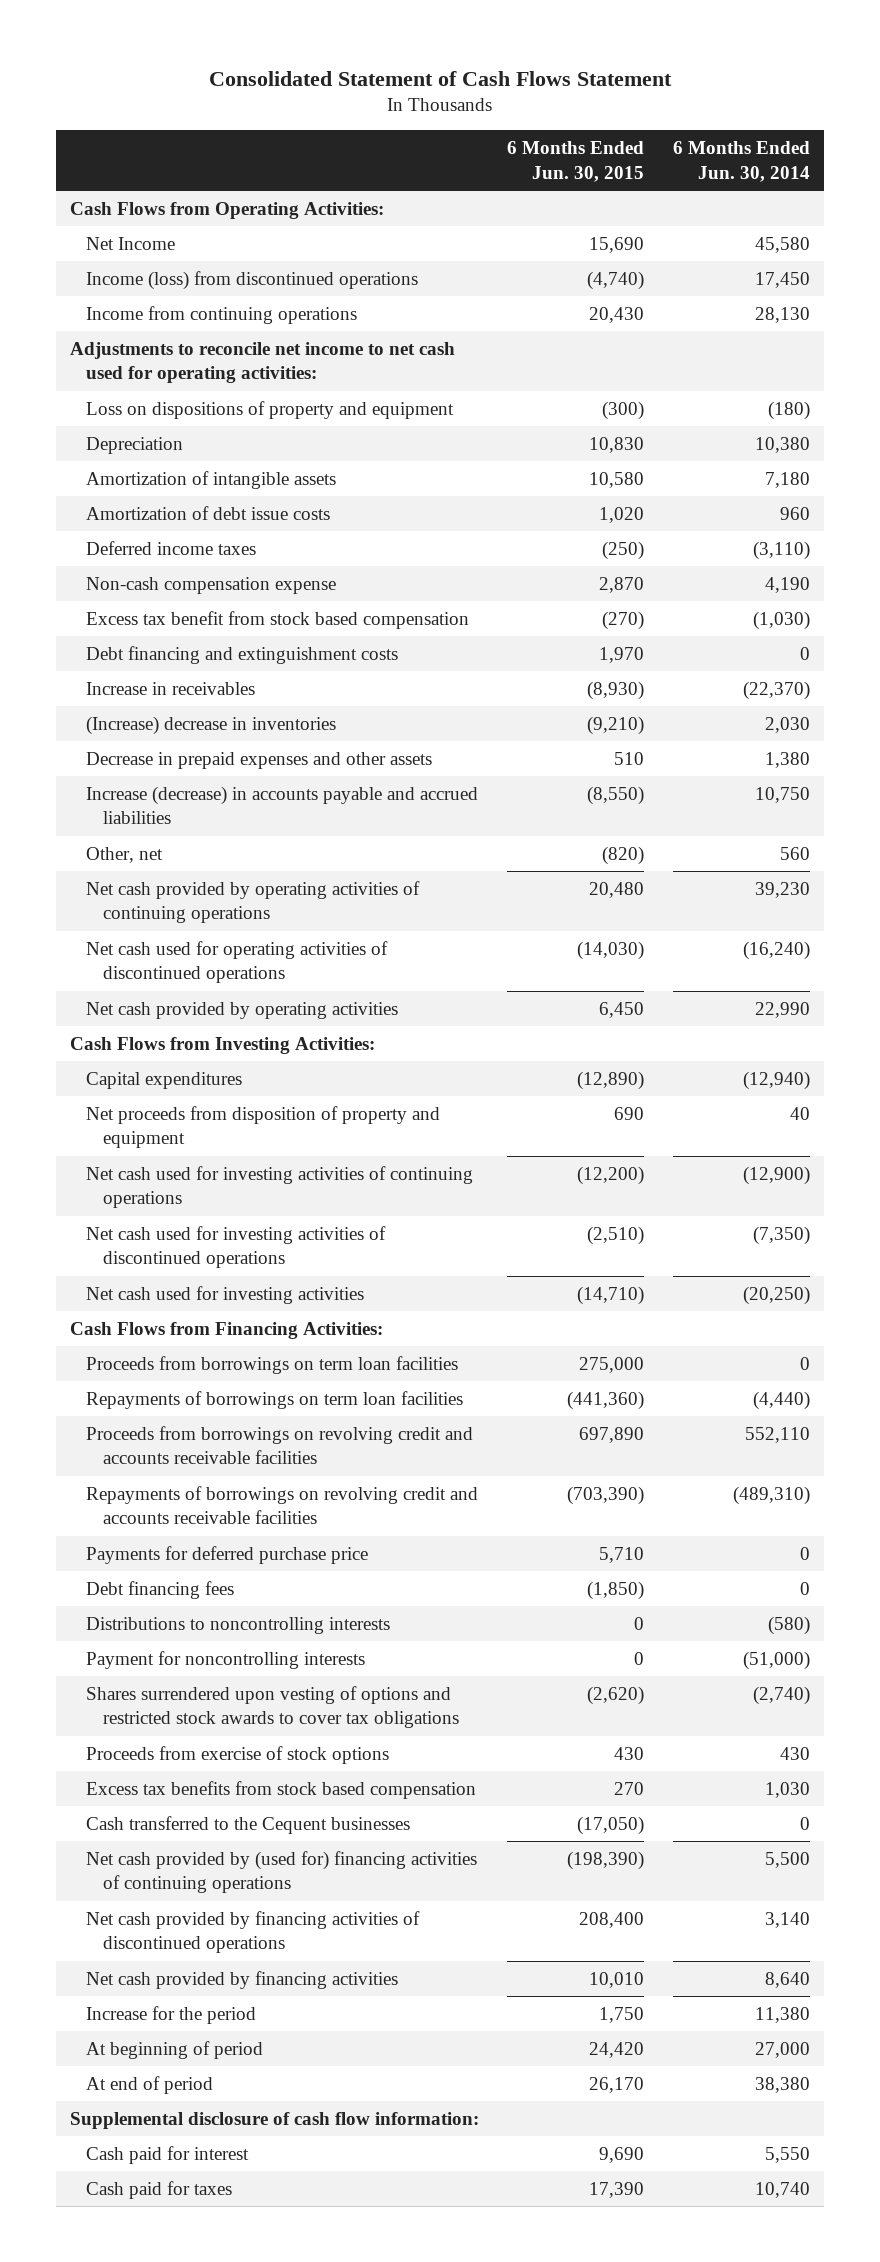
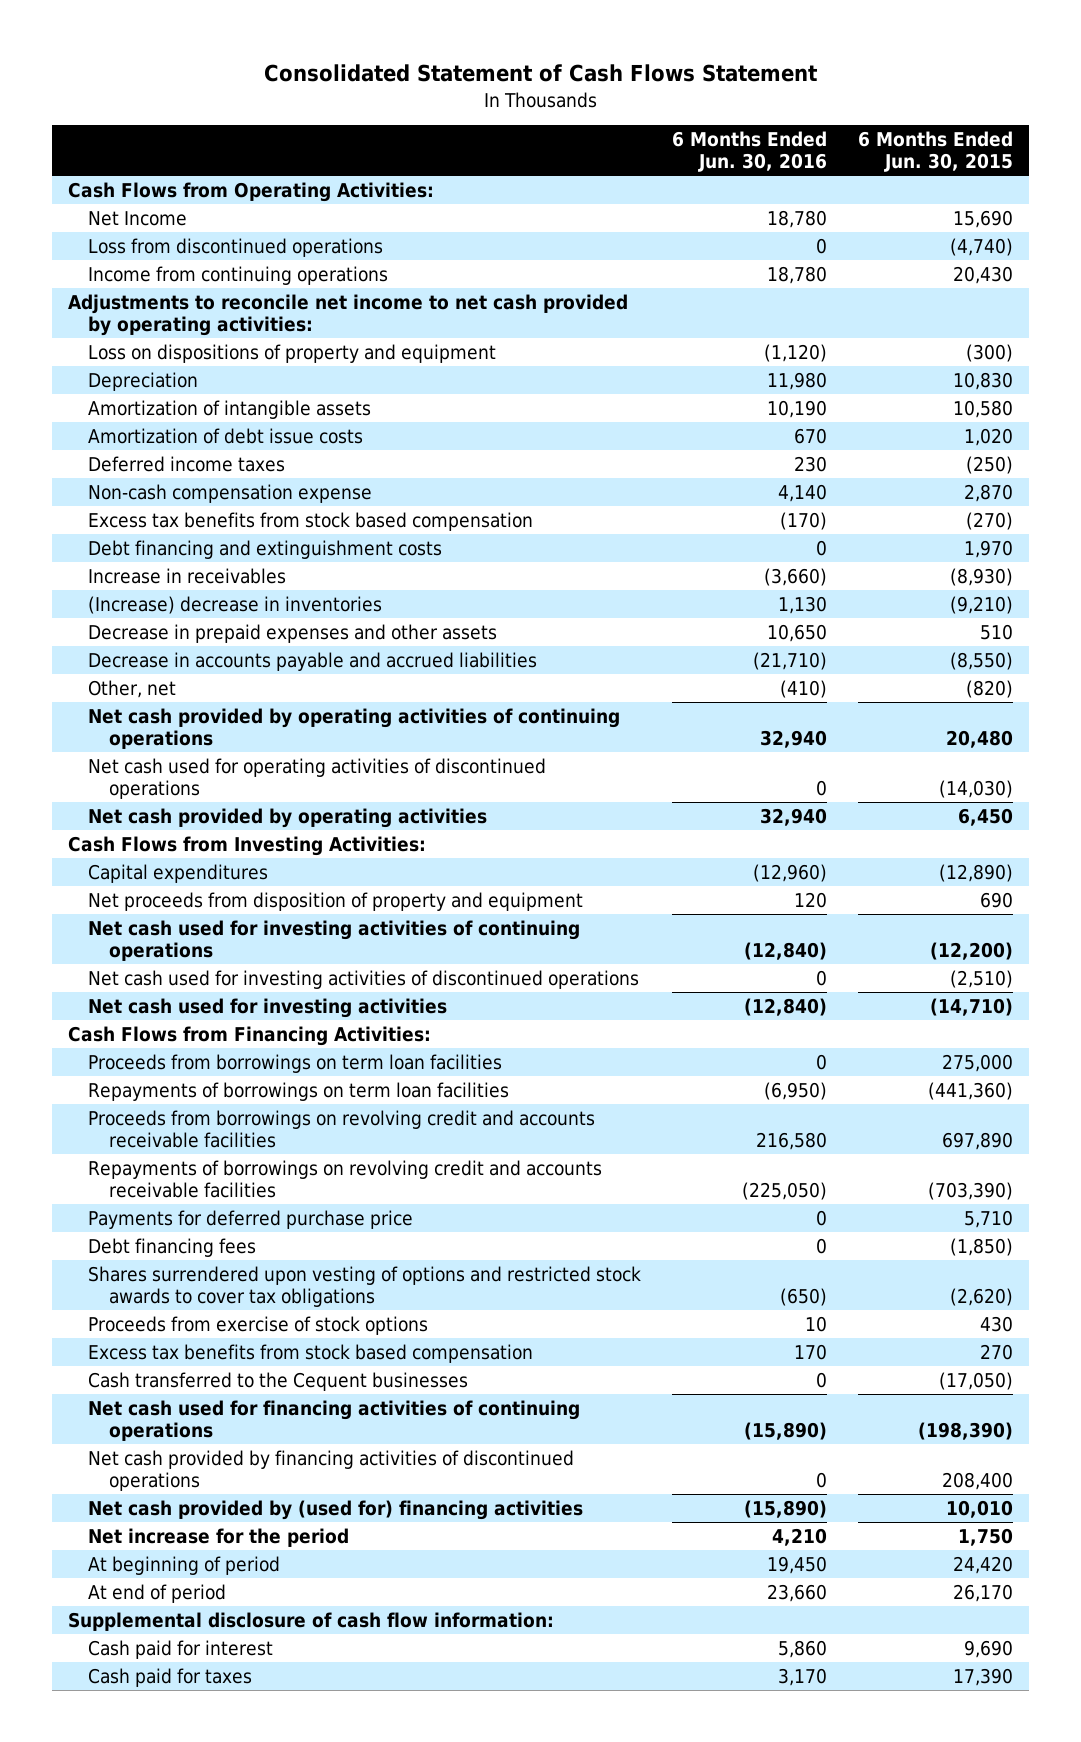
[672,141,810,182] 6 Months Ended Jun. 30, 2014 -> none
none -> [672,130,828,173] 6 Months Ended Jun. 30, 2016
[86,270,419,290] Income (loss) from discontinued operations -> [88,237,384,257] Loss from discontinued operations
[70,341,456,384] Adjustments to reconcile net income to net cash used for operating activities: -> [67,293,628,337] Adjustments to reconcile net income to net cash provided by operating activities:
[86,610,470,629] Excess tax benefit from stock based compensation -> [88,511,534,531] Excess tax benefits from stock based compensation
[86,785,479,825] Increase (decrease) in accounts payable and accrued liabilities -> [88,651,538,671] Decrease in accounts payable and accrued liabilities
[86,1616,391,1634] Distributions to noncontrolling interests -> none
[86,1650,366,1669] Payment for noncontrolling interests -> none
[86,1850,478,1894] Net cash provided by (used for) financing activities of continuing operations -> [88,1399,581,1442] Net cash used for financing activities of continuing operations
[86,1970,399,1989] Net cash provided by financing activities -> [88,1499,584,1520] Net cash provided by (used for) financing activities
[86,2005,257,2024] Increase for the period -> [88,1527,350,1547] Net increase for the period

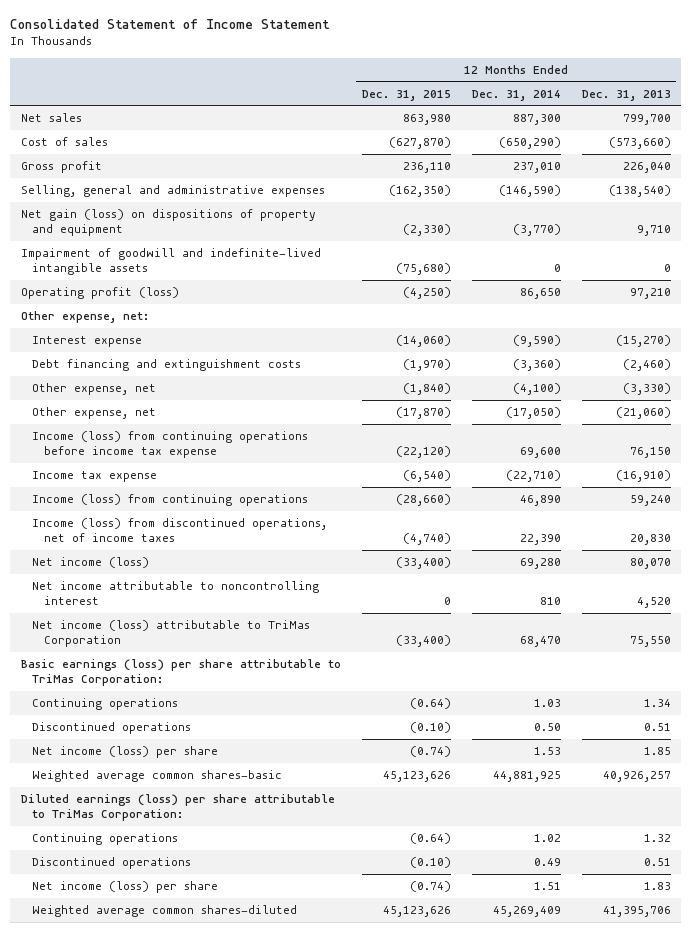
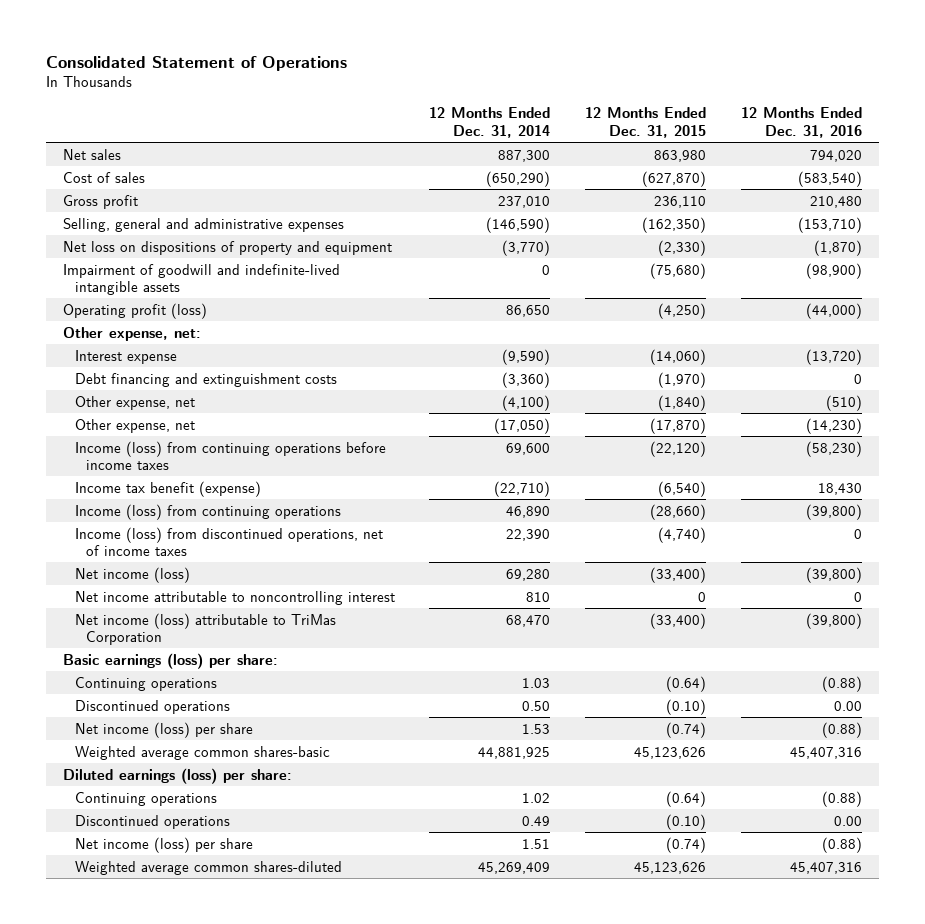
[10,18,331,29] Consolidated Statement of Income Statement -> [45,55,347,71] Consolidated Statement of Operations
[581,89,671,101] Dec. 31, 2013 -> none
none -> [740,107,862,138] 12 Months Ended Dec. 31, 2016
[20,209,316,237] Net gain (loss) on dispositions of property and equipment -> [62,240,392,255] Net loss on dispositions of property and equipment
[32,431,309,459] Income (loss) from continuing operations before income tax expense -> [74,440,386,470] Income (loss) from continuing operations before income taxes
[32,471,158,483] Income tax expense -> [74,480,261,497] Income tax benefit (expense)
[20,659,341,687] Basic earnings (loss) per share attributable to TriMas Corporation: -> [62,652,278,669] Basic earnings (loss) per share:
[20,794,335,822] Diluted earnings (loss) per share attributable to TriMas Corporation: -> [62,767,292,784] Diluted earnings (loss) per share:

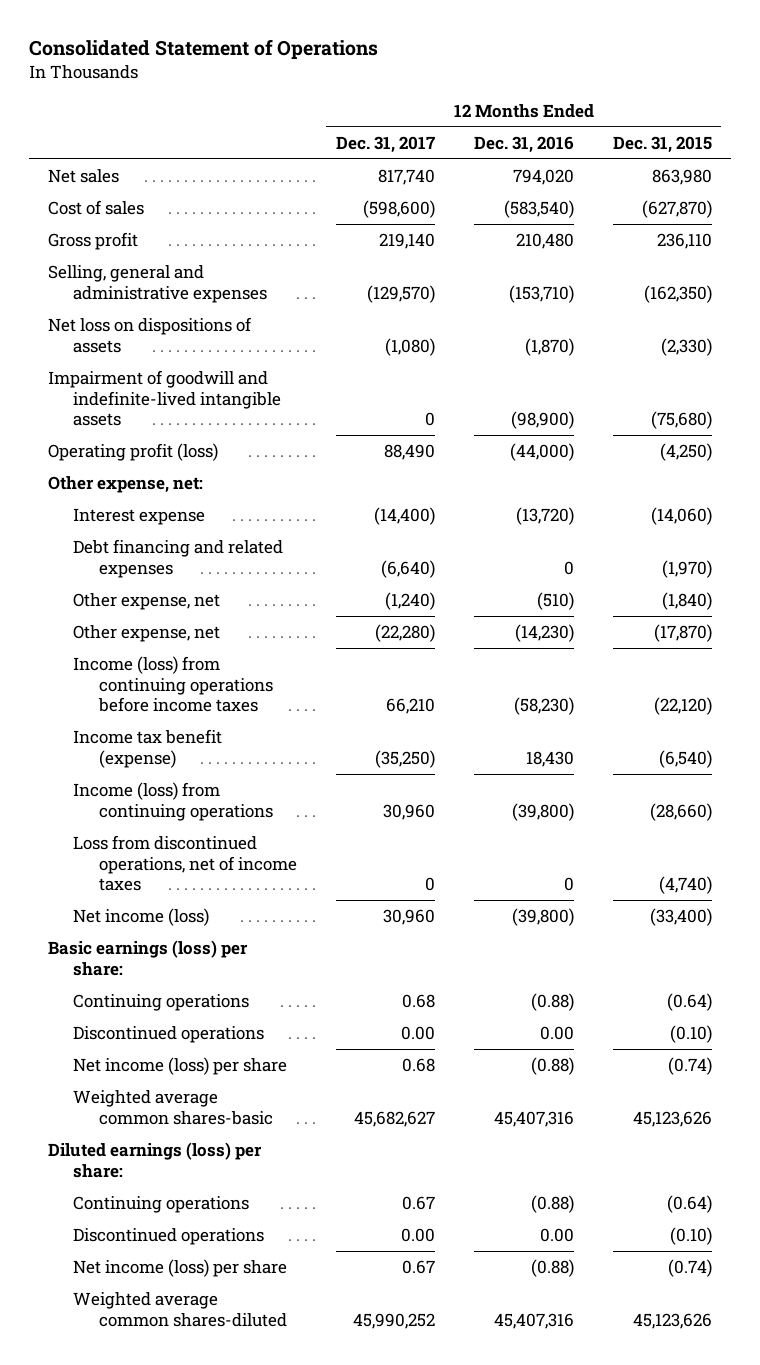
[429,107,551,138] 12 Months Ended Dec. 31, 2014 -> none
none -> [335,135,435,153] Dec. 31, 2017
[62,240,392,255] Net loss on dispositions of property and equipment -> [48,317,253,353] Net loss on dispositions of assets
[74,372,337,387] Debt financing and extinguishment costs -> [73,539,284,578] Debt financing and related expenses
[74,526,383,556] Income (loss) from discontinued operations, net of income taxes -> [73,835,297,892] Loss from discontinued operations, net of income taxes
[74,590,395,605] Net income attributable to noncontrolling interest -> none
[74,612,336,645] Net income (loss) attributable to TriMas Corporation -> none

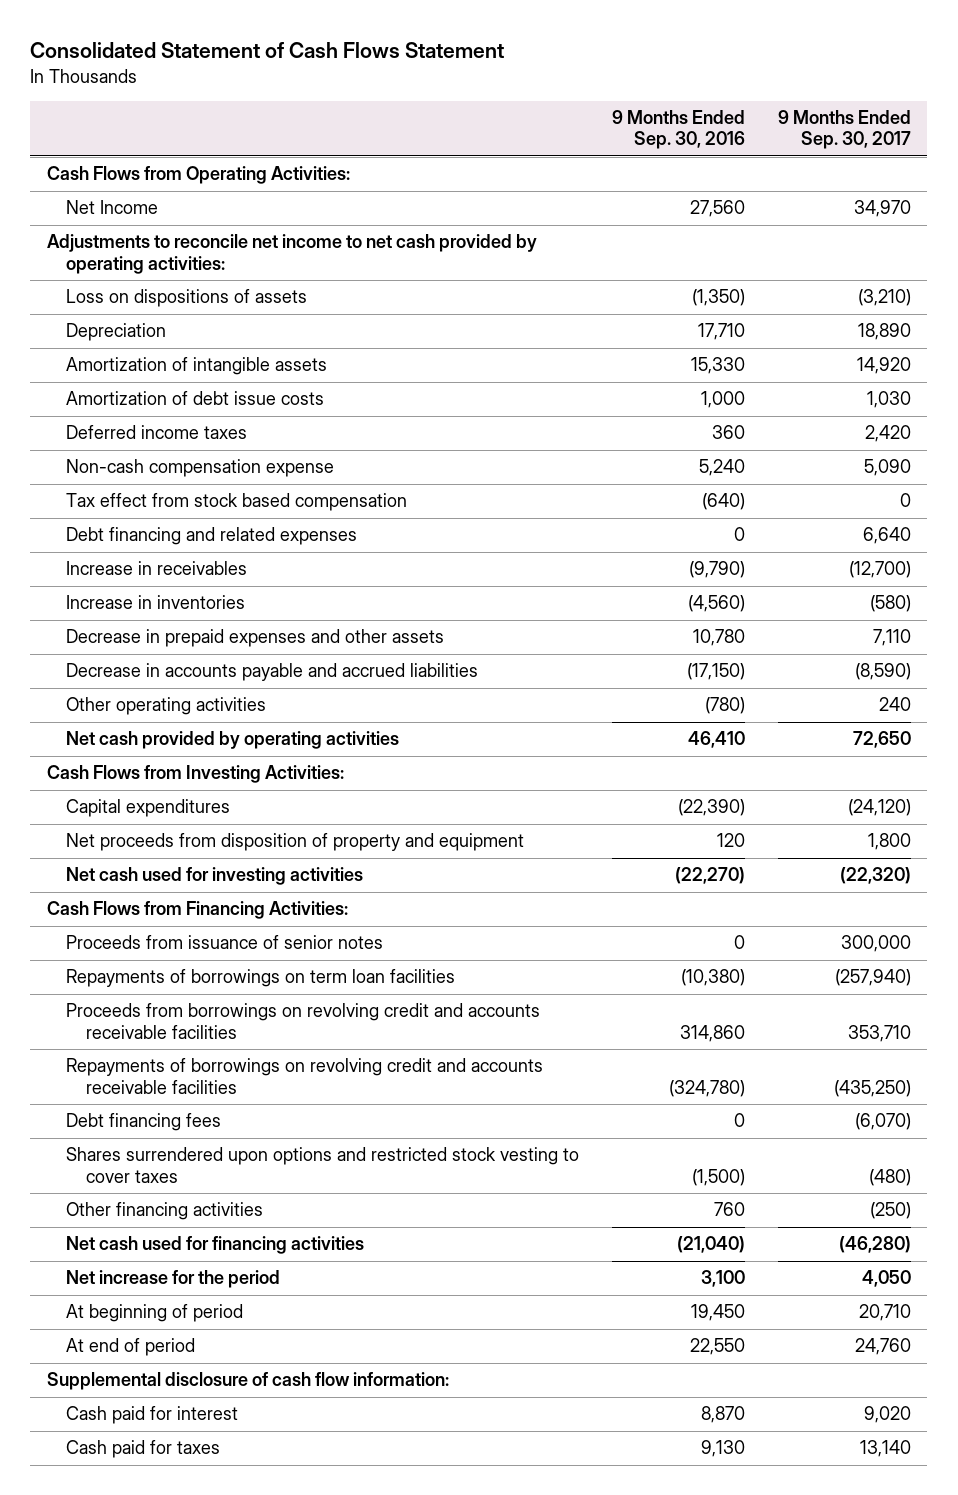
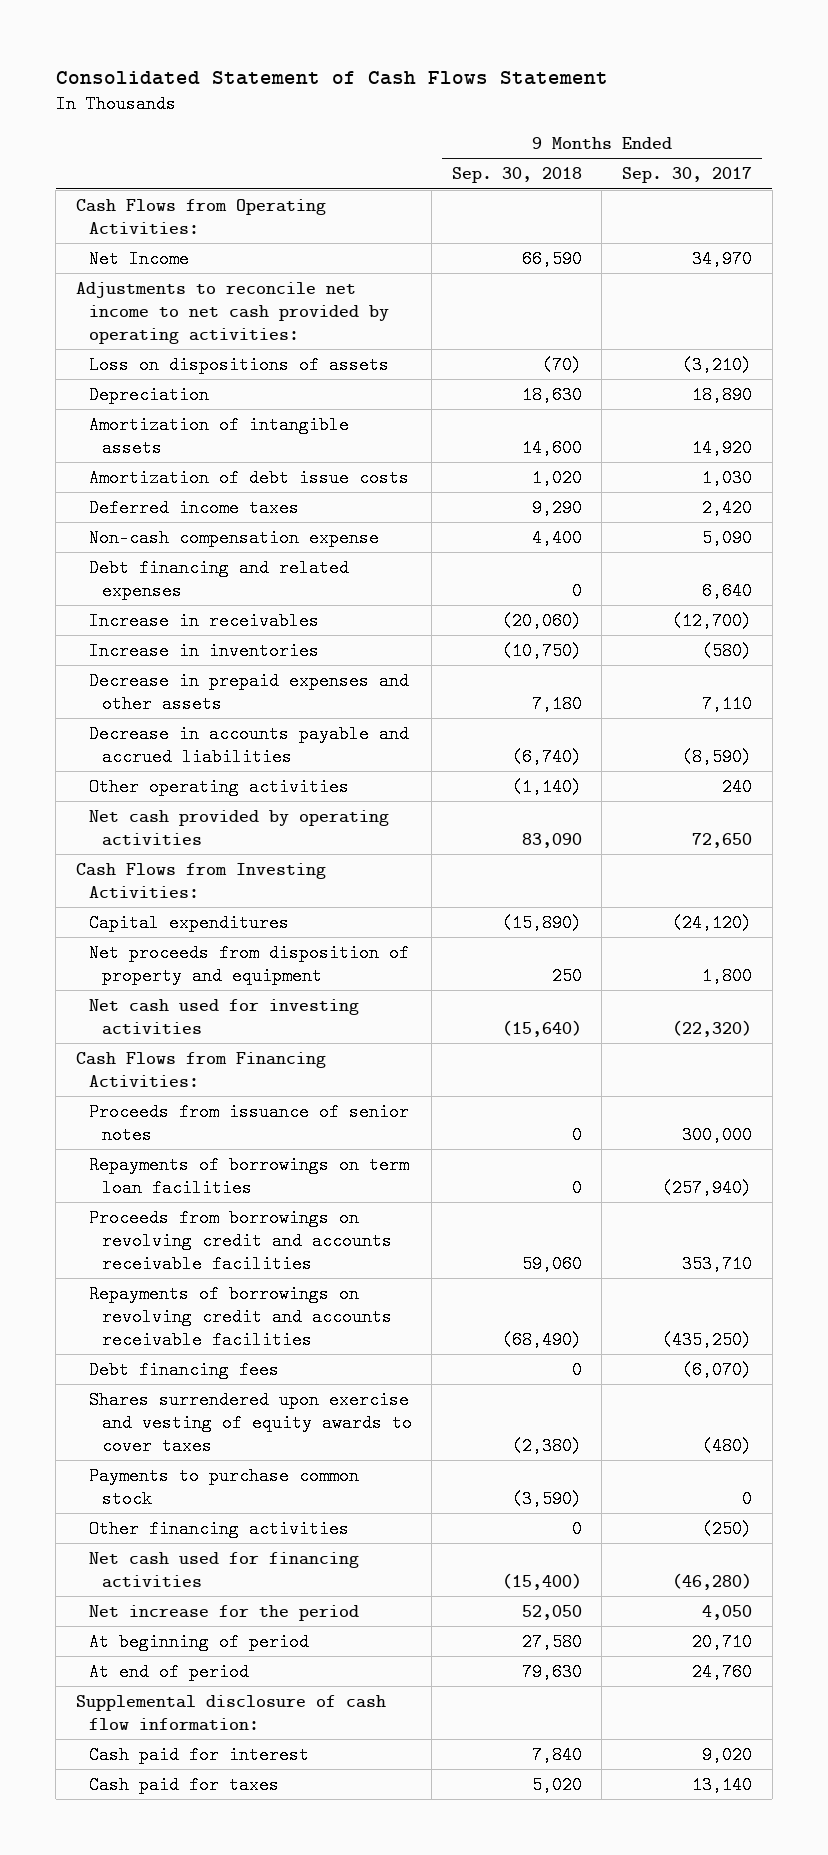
[612,110,746,150] 9 Months Ended Sep. 30, 2016 -> none
none -> [451,167,582,184] Sep. 30, 2018
[66,493,408,512] Tax effect from stock based compensation -> none
[66,1147,580,1183] Shares surrendered upon options and restricted stock vesting to cover taxes -> [88,1390,412,1455] Shares surrendered upon exercise and vesting of equity awards to cover taxes
none -> [88,1466,359,1508] Payments to purchase common stock

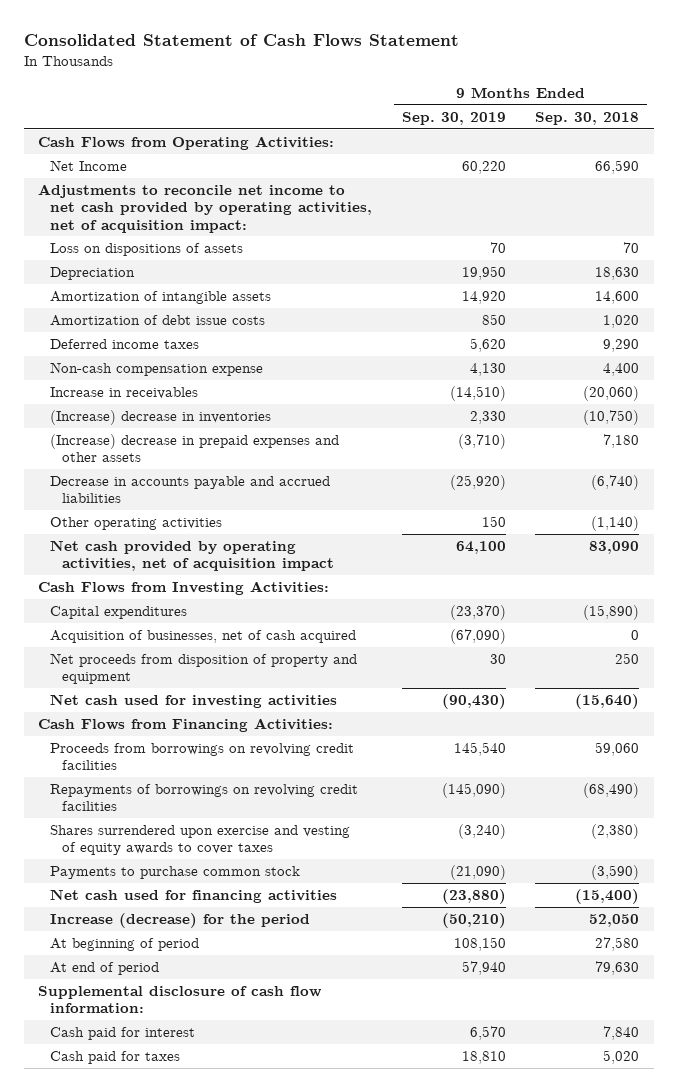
[621,167,752,184] Sep. 30, 2017 -> none
none -> [401,111,506,125] Sep. 30, 2019
[75,281,389,344] Adjustments to reconcile net income to net cash provided by operating activities: -> [38,184,373,233] Adjustments to reconcile net income to net cash provided by operating activities, net of acquisition impact:
[541,355,582,374] (70) -> [623,242,640,254] 70
[88,558,349,600] Debt financing and related expenses -> none
[88,641,319,660] Increase in inventories -> [50,410,272,426] (Increase) decrease in inventories
[88,671,409,713] Decrease in prepaid expenses and other assets -> [50,434,340,463] (Increase) decrease in prepaid expenses and other assets
[88,809,389,846] Net cash provided by operating activities -> [50,540,335,572] Net cash provided by operating activities, net of acquisition impact
none -> [50,630,357,644] Acquisition of businesses, net of cash acquired
[88,1102,409,1144] Proceeds from issuance of senior notes -> none
[88,1155,409,1197] Repayments of borrowings on term loan facilities -> none
[88,1360,279,1379] Debt financing fees -> none
[88,1208,392,1273] Proceeds from borrowings on revolving credit and accounts receivable facilities -> [50,743,355,771] Proceeds from borrowings on revolving credit facilities
[88,1284,392,1349] Repayments of borrowings on revolving credit and accounts receivable facilities -> [50,784,359,812] Repayments of borrowings on revolving credit facilities
[88,1519,349,1538] Other financing activities -> none
[88,1604,359,1621] Net increase for the period -> [50,913,311,929] Increase (decrease) for the period

